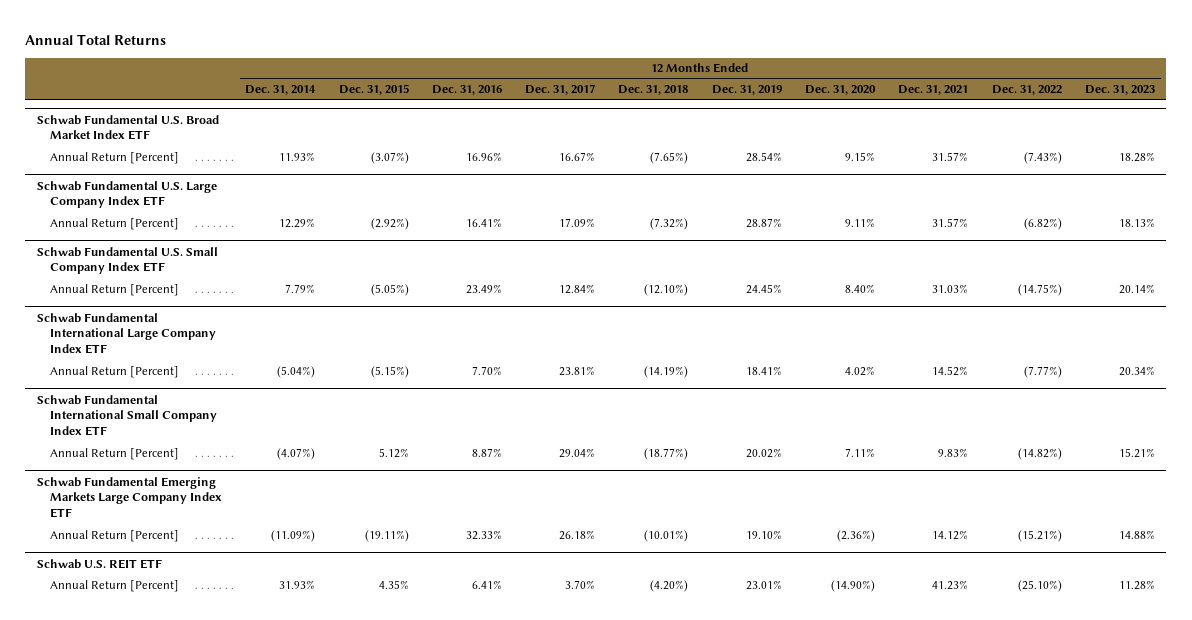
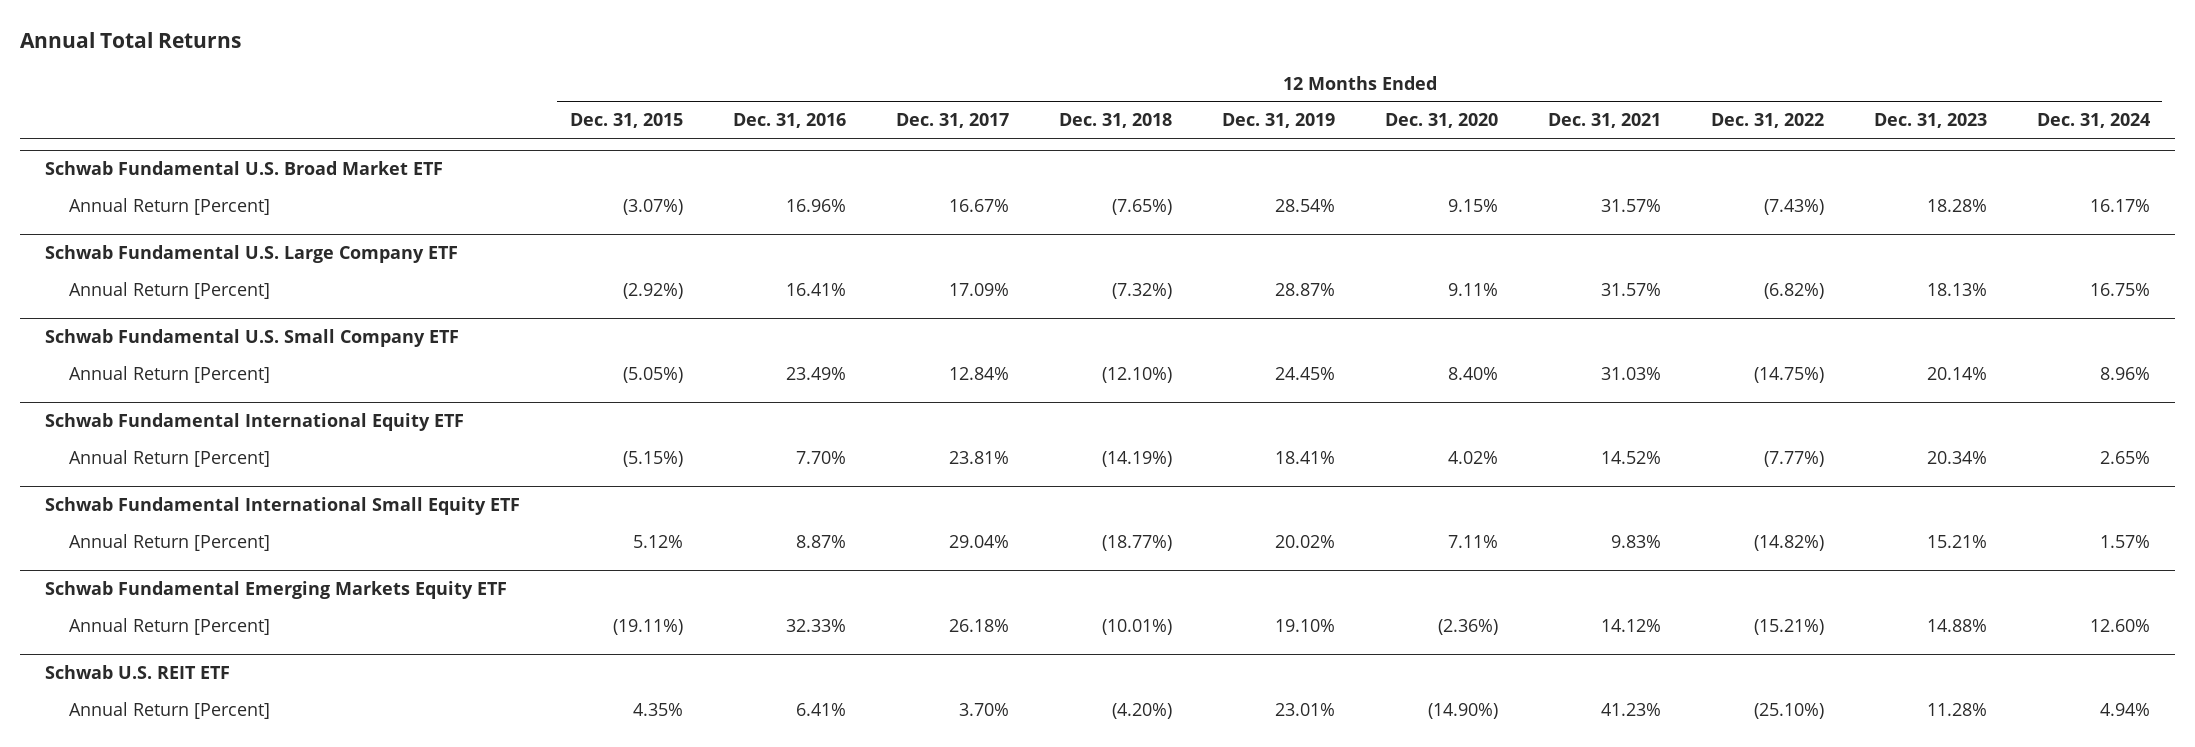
[245,85,317,96] Dec. 31, 2014 -> none
none -> [2036,113,2150,129] Dec. 31, 2024
[36,114,219,141] Schwab Fundamental U.S. Broad Market Index ETF -> [44,160,443,175] Schwab Fundamental U.S. Broad Market ETF
[36,180,217,209] Schwab Fundamental U.S. Large Company Index ETF -> [44,244,458,263] Schwab Fundamental U.S. Large Company ETF
[36,246,218,275] Schwab Fundamental U.S. Small Company Index ETF -> [44,328,459,347] Schwab Fundamental U.S. Small Company ETF
[36,312,217,355] Schwab Fundamental International Large Company Index ETF -> [44,412,464,431] Schwab Fundamental International Equity ETF
[36,394,218,437] Schwab Fundamental International Small Company Index ETF -> [44,496,520,515] Schwab Fundamental International Small Equity ETF
[36,476,223,519] Schwab Fundamental Emerging Markets Large Company Index ETF -> [44,580,507,599] Schwab Fundamental Emerging Markets Equity ETF

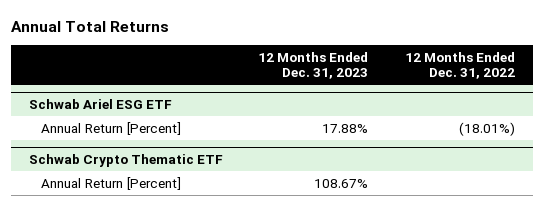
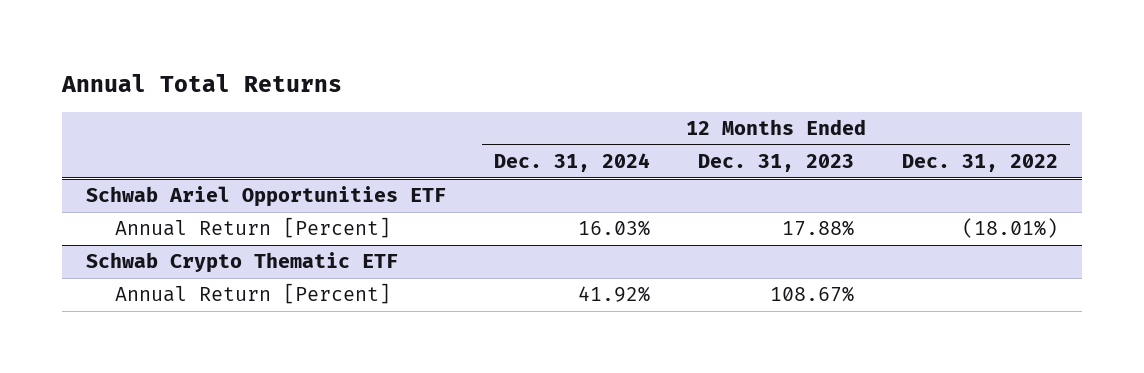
none -> [494,152,651,172] Dec. 31, 2024
[29,99,173,110] Schwab Ariel ESG ETF -> [86,186,447,208] Schwab Ariel Opportunities ETF

